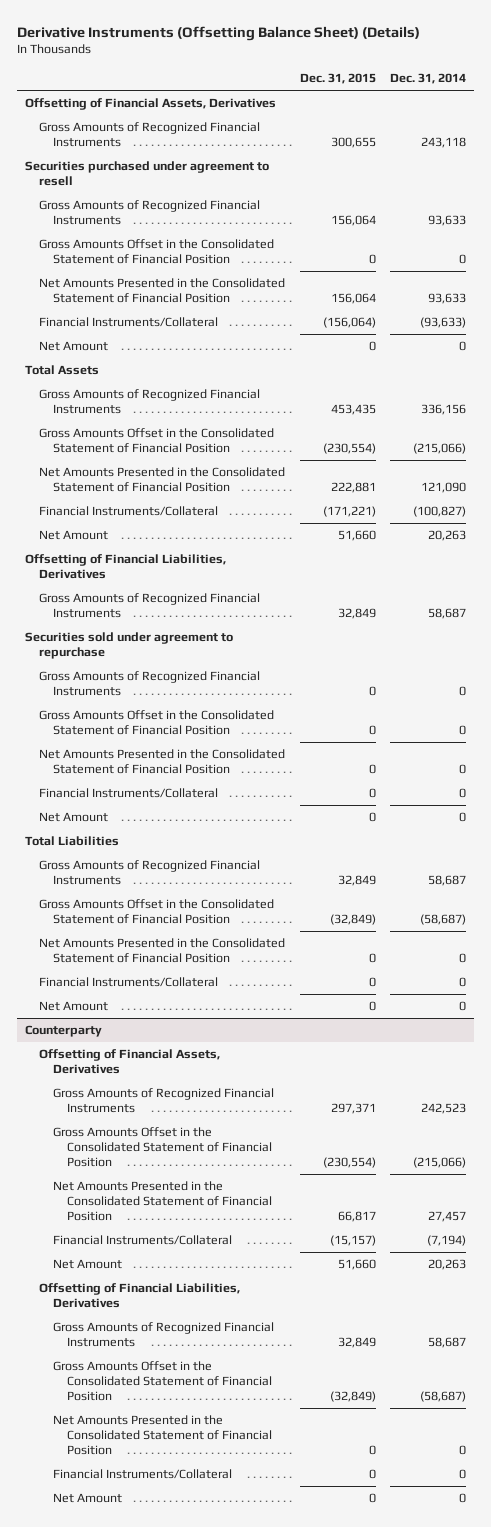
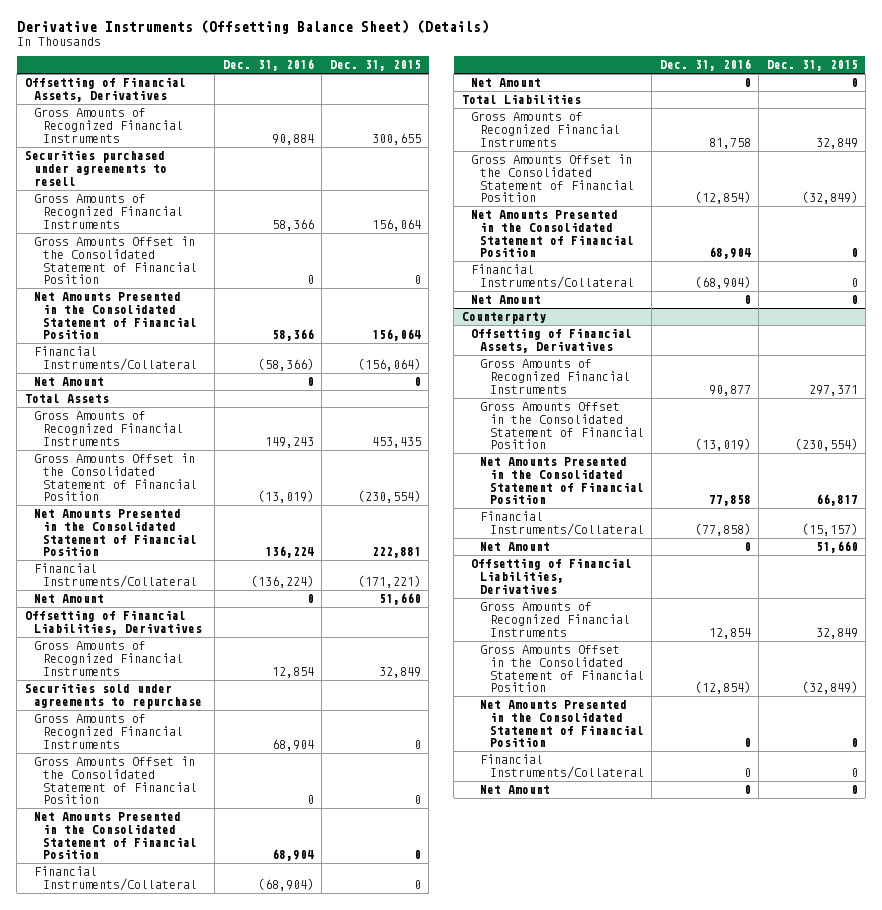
[390,73,467,85] Dec. 31, 2014 -> none
none -> [222,58,314,71] Dec. 31, 2016
[24,161,269,187] Securities purchased under agreement to resell -> [24,150,167,186] Securities purchased under agreements to resell
[24,632,233,660] Securities sold under agreement to repurchase -> [24,683,202,709] Securities sold under agreements to repurchase

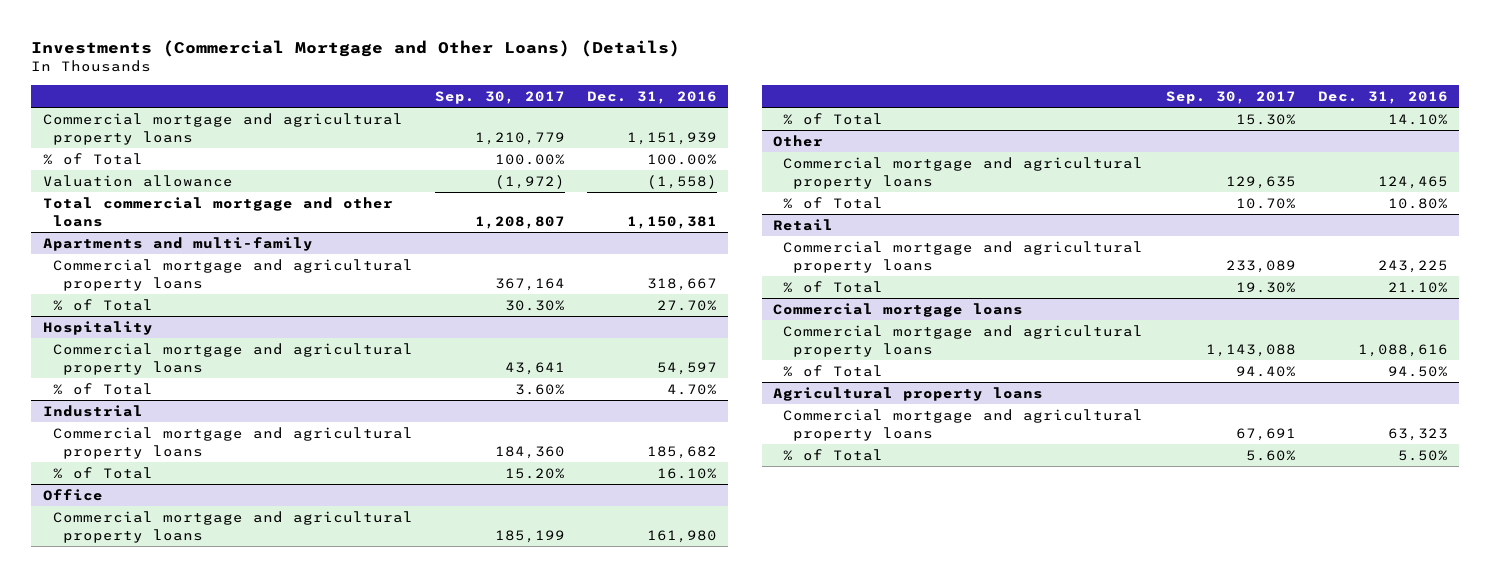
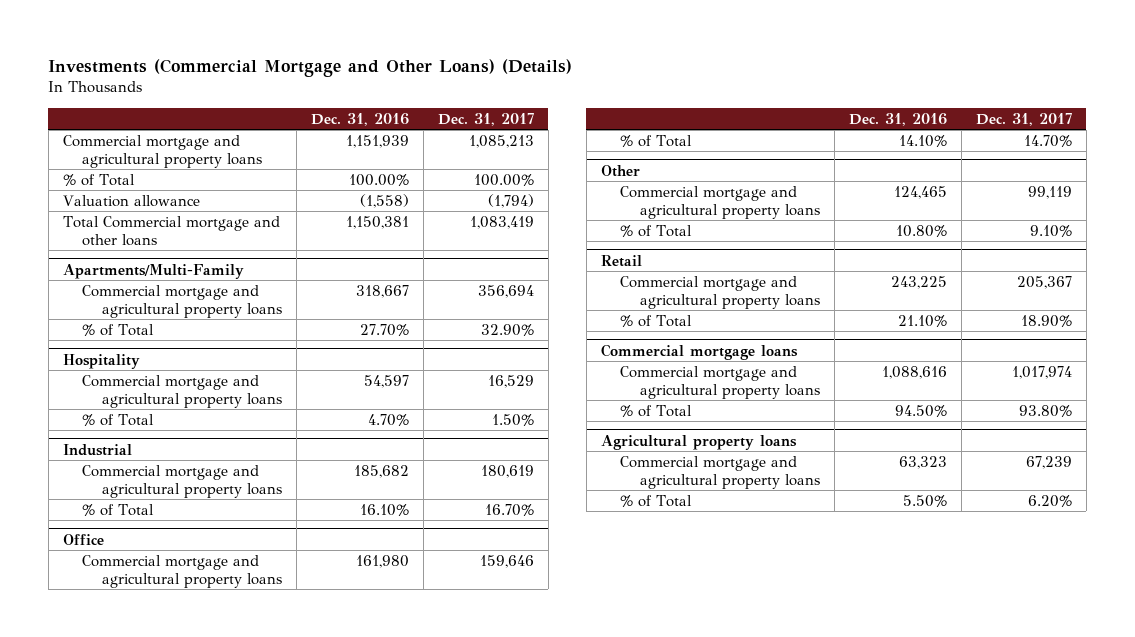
[434,90,565,104] Sep. 30, 2017 -> none
none -> [437,112,534,126] Dec. 31, 2017
[42,197,393,227] Total commercial mortgage and other loans -> [63,215,281,246] Total Commercial mortgage and other loans
[42,237,313,252] Apartments and multi-family -> [63,263,245,279] Apartments/Multi-Family

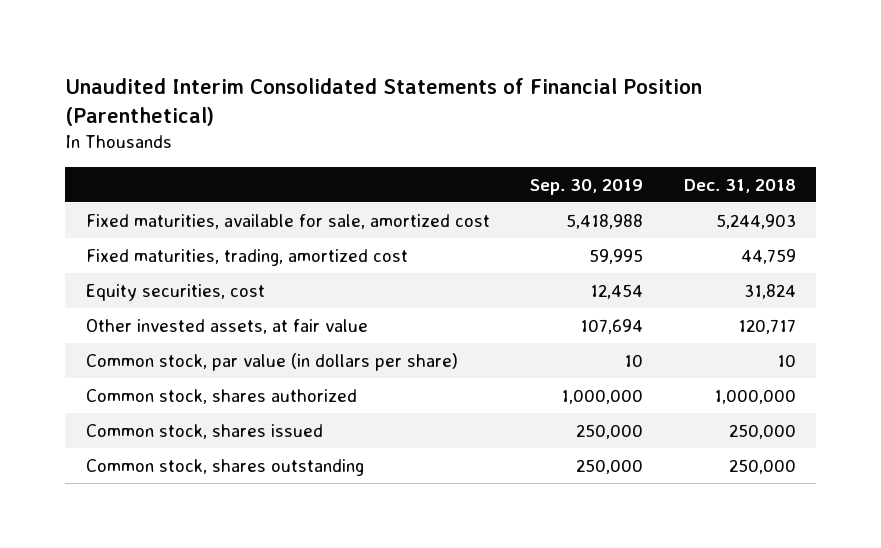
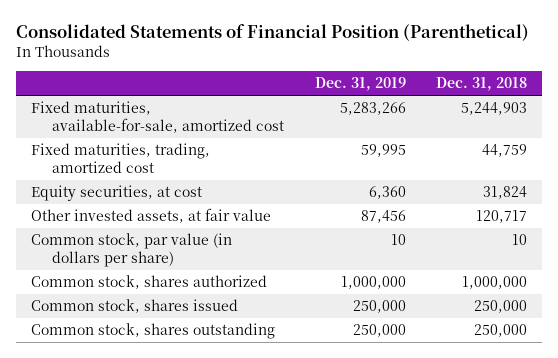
[65,78,703,127] Unaudited Interim Consolidated Statements of Financial Position (Parenthetical) -> [15,23,529,41] Consolidated Statements of Financial Position (Parenthetical)
[530,178,644,195] Sep. 30, 2019 -> none
none -> [314,77,406,92] Dec. 31, 2019
[85,213,490,229] Fixed maturities, available for sale, amortized cost -> [31,101,285,133] Fixed maturities, available-for-sale, amortized cost
[85,283,265,301] Equity securities, cost -> [31,185,203,202] Equity securities, at cost

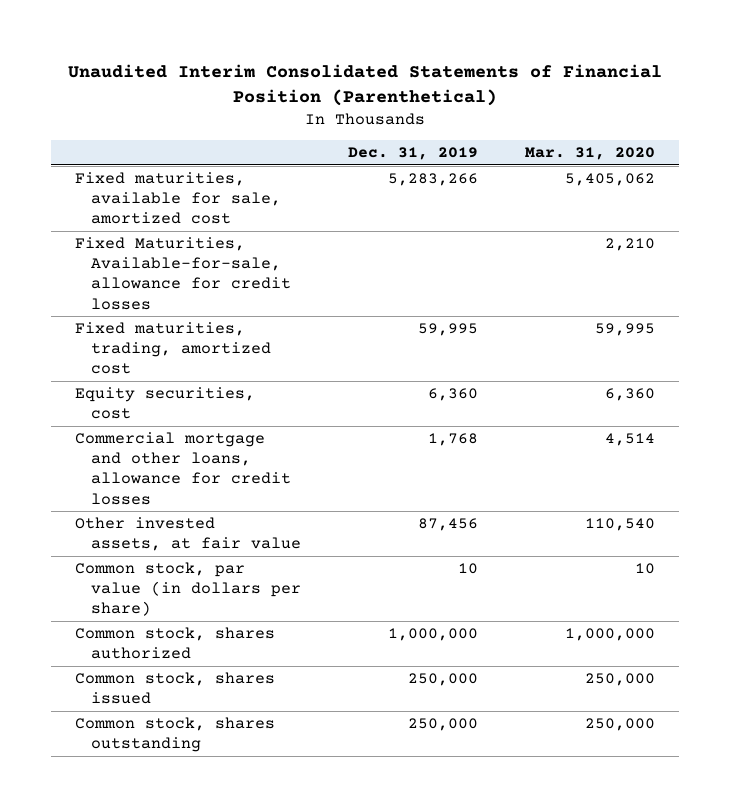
[15,23,529,41] Consolidated Statements of Financial Position (Parenthetical) -> [68,63,663,106] Unaudited Interim Consolidated Statements of Financial Position (Parenthetical)
[435,77,527,92] Dec. 31, 2018 -> none
none -> [525,147,656,161] Mar. 31, 2020
[31,101,285,133] Fixed maturities, available-for-sale, amortized cost -> [74,171,281,225] Fixed maturities, available for sale, amortized cost
none -> [74,236,291,310] Fixed Maturities, Available-for-sale, allowance for credit losses
[31,185,203,202] Equity securities, at cost -> [74,386,255,420] Equity securities, cost
none -> [74,431,291,505] Commercial mortgage and other loans, allowance for credit losses

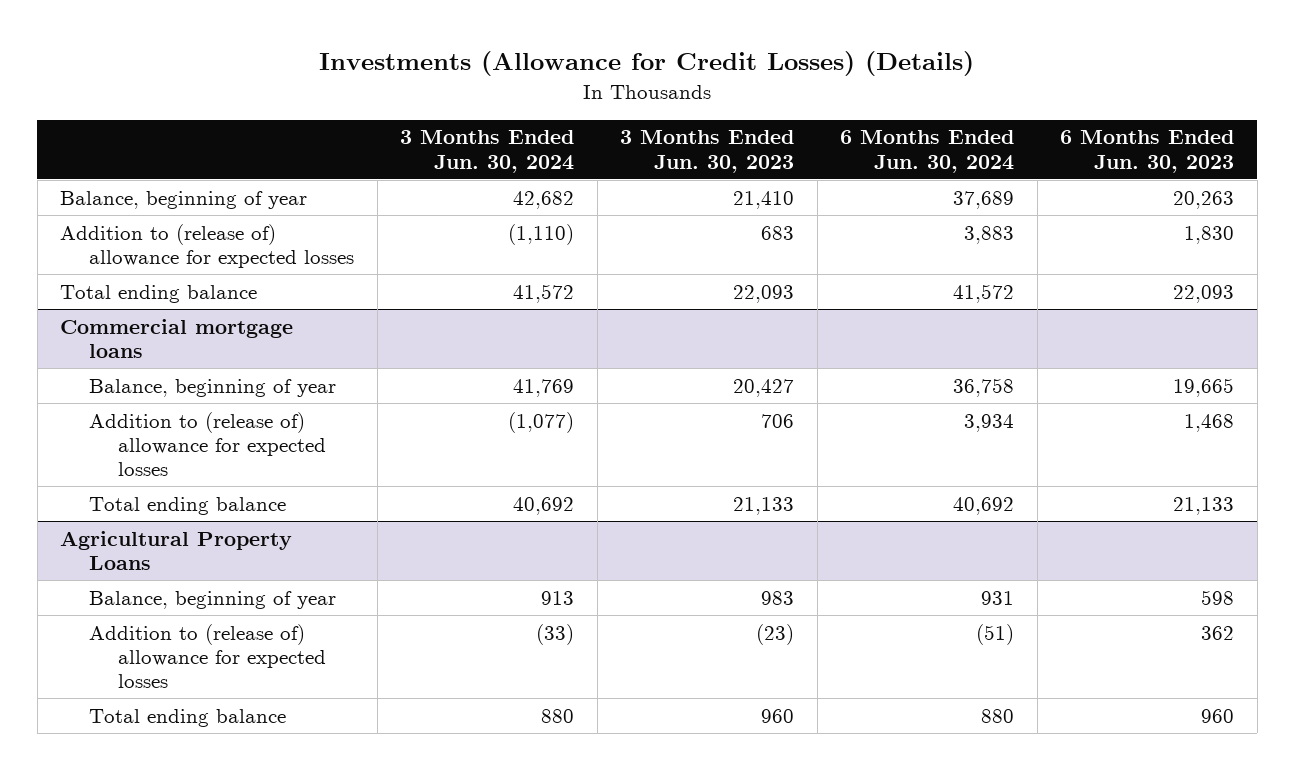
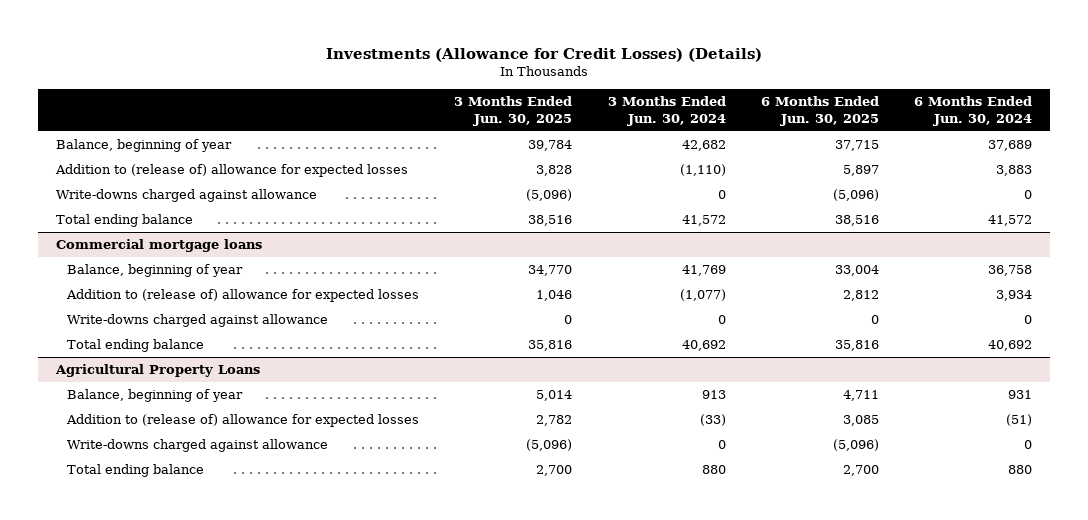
[620,130,795,173] 3 Months Ended Jun. 30, 2023 -> none
[1060,130,1235,173] 6 Months Ended Jun. 30, 2023 -> none
none -> [454,96,573,126] 3 Months Ended Jun. 30, 2025
none -> [760,96,879,126] 6 Months Ended Jun. 30, 2025
none -> [56,189,318,203] Write-downs charged against allowance
none -> [67,314,329,328] Write-downs charged against allowance
none -> [67,439,329,453] Write-downs charged against allowance

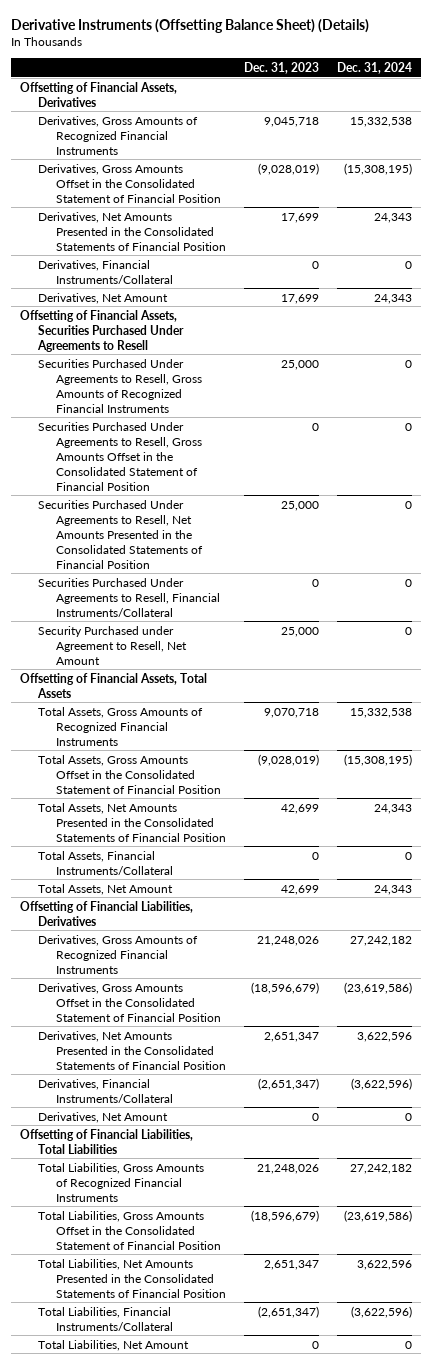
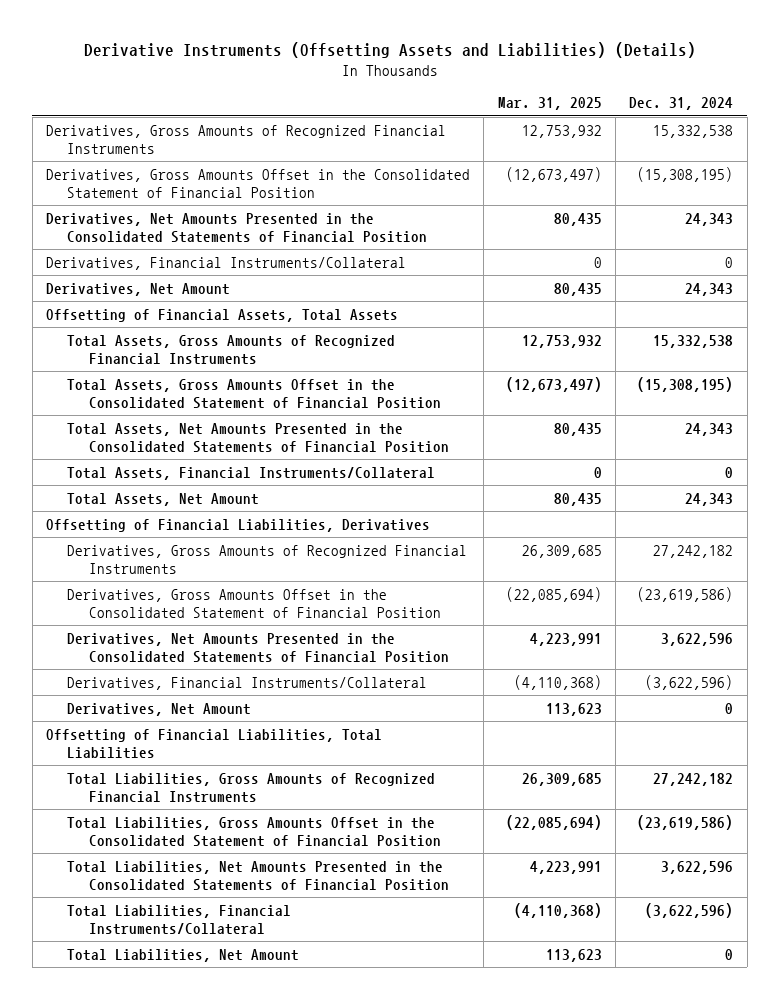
[11,19,370,34] Derivative Instruments (Offsetting Balance Sheet) (Details) -> [83,42,696,59] Derivative Instruments (Offsetting Assets and Liabilities) (Details)
[244,61,320,74] Dec. 31, 2023 -> none
none -> [497,97,602,111] Mar. 31, 2025
[20,81,178,107] Offsetting of Financial Assets, Derivatives -> none
[20,309,185,352] Offsetting of Financial Assets, Securities Purchased Under Agreements to Resell -> none
[38,358,203,413] Securities Purchased Under Agreements to Resell, Gross Amounts of Recognized Financial Instruments -> none
[38,421,203,491] Securities Purchased Under Agreements to Resell, Gross Amounts Offset in the Consolidated Statement of Financial Position -> none
[38,499,204,569] Securities Purchased Under Agreements to Resell, Net Amounts Presented in the Consolidated Statements of Financial Position -> none
[38,577,221,617] Securities Purchased Under Agreements to Resell, Financial Instruments/Collateral -> none
[38,625,188,665] Security Purchased under Agreement to Resell, Net Amount -> none

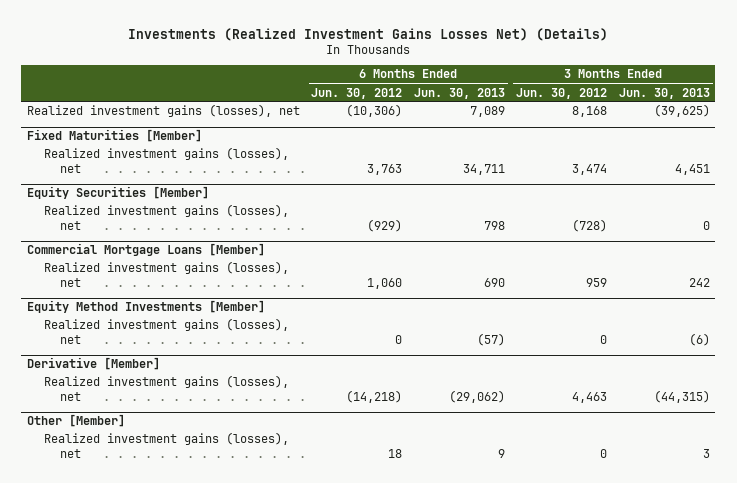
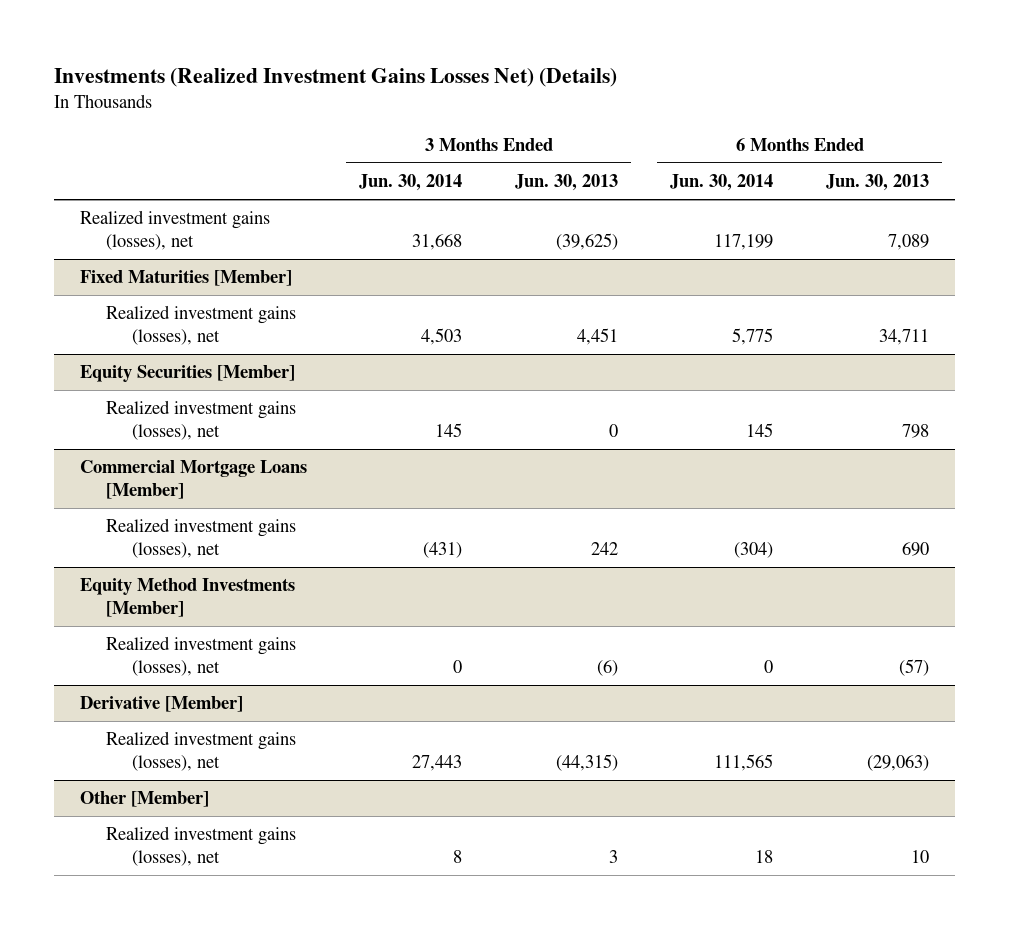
[311,87,403,99] Jun. 30, 2012 -> none
[516,87,608,99] Jun. 30, 2012 -> none
none -> [359,174,463,192] Jun. 30, 2014
none -> [670,174,774,192] Jun. 30, 2014
[448,389,505,403] (29,062) -> [866,755,929,772] (29,063)
[497,448,505,458] 9 -> [910,850,929,864] 10

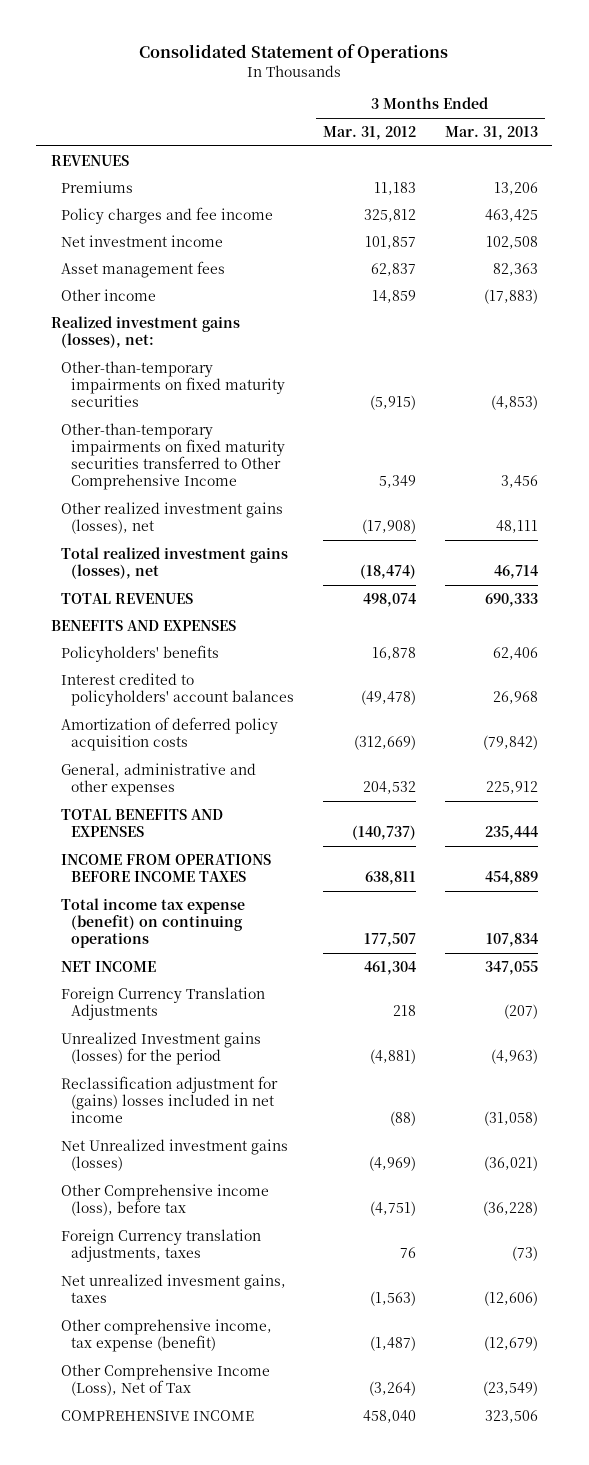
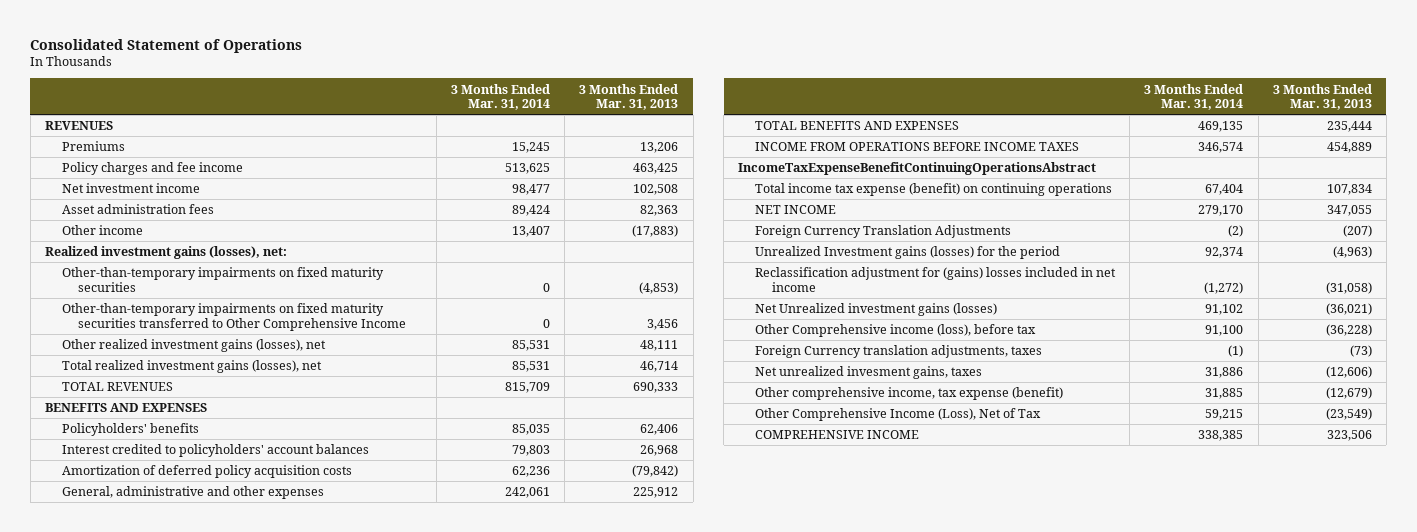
[322,125,416,140] Mar. 31, 2012 -> none
none -> [451,83,551,110] 3 Months Ended Mar. 31, 2014
[60,260,225,278] Asset management fees -> [61,204,214,215] Asset administration fees
none -> [738,162,1097,176] IncomeTaxExpenseBenefitContinuingOperationsAbstract

